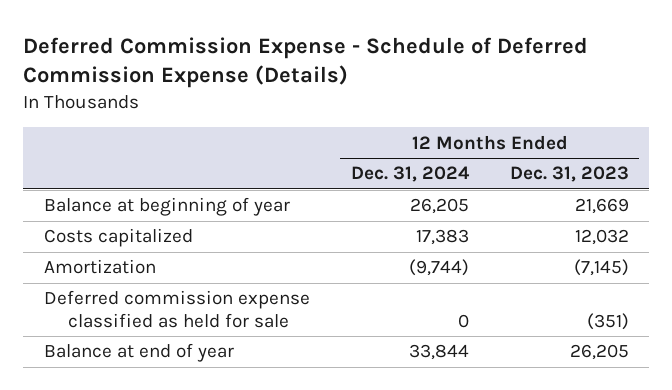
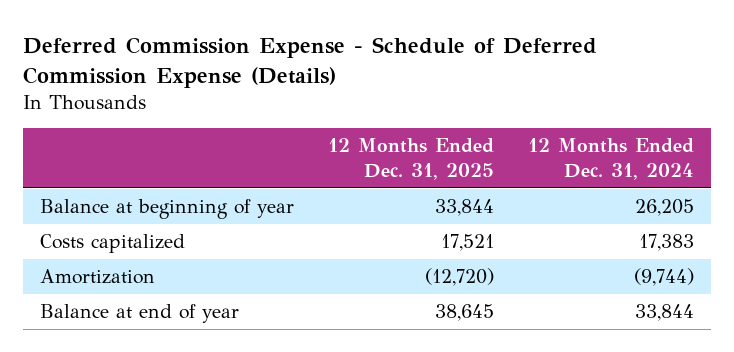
[509,166,629,183] Dec. 31, 2023 -> none
none -> [328,138,495,180] 12 Months Ended Dec. 31, 2025
[43,290,310,329] Deferred commission expense classified as held for sale -> none

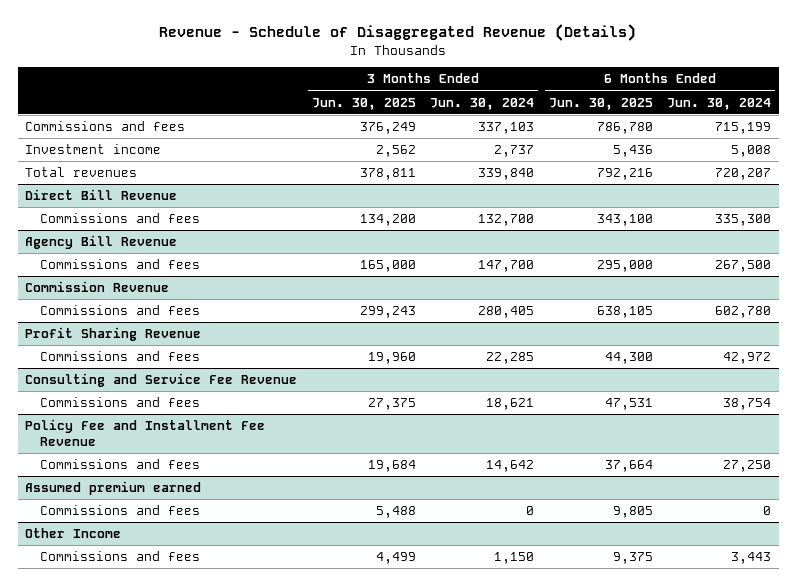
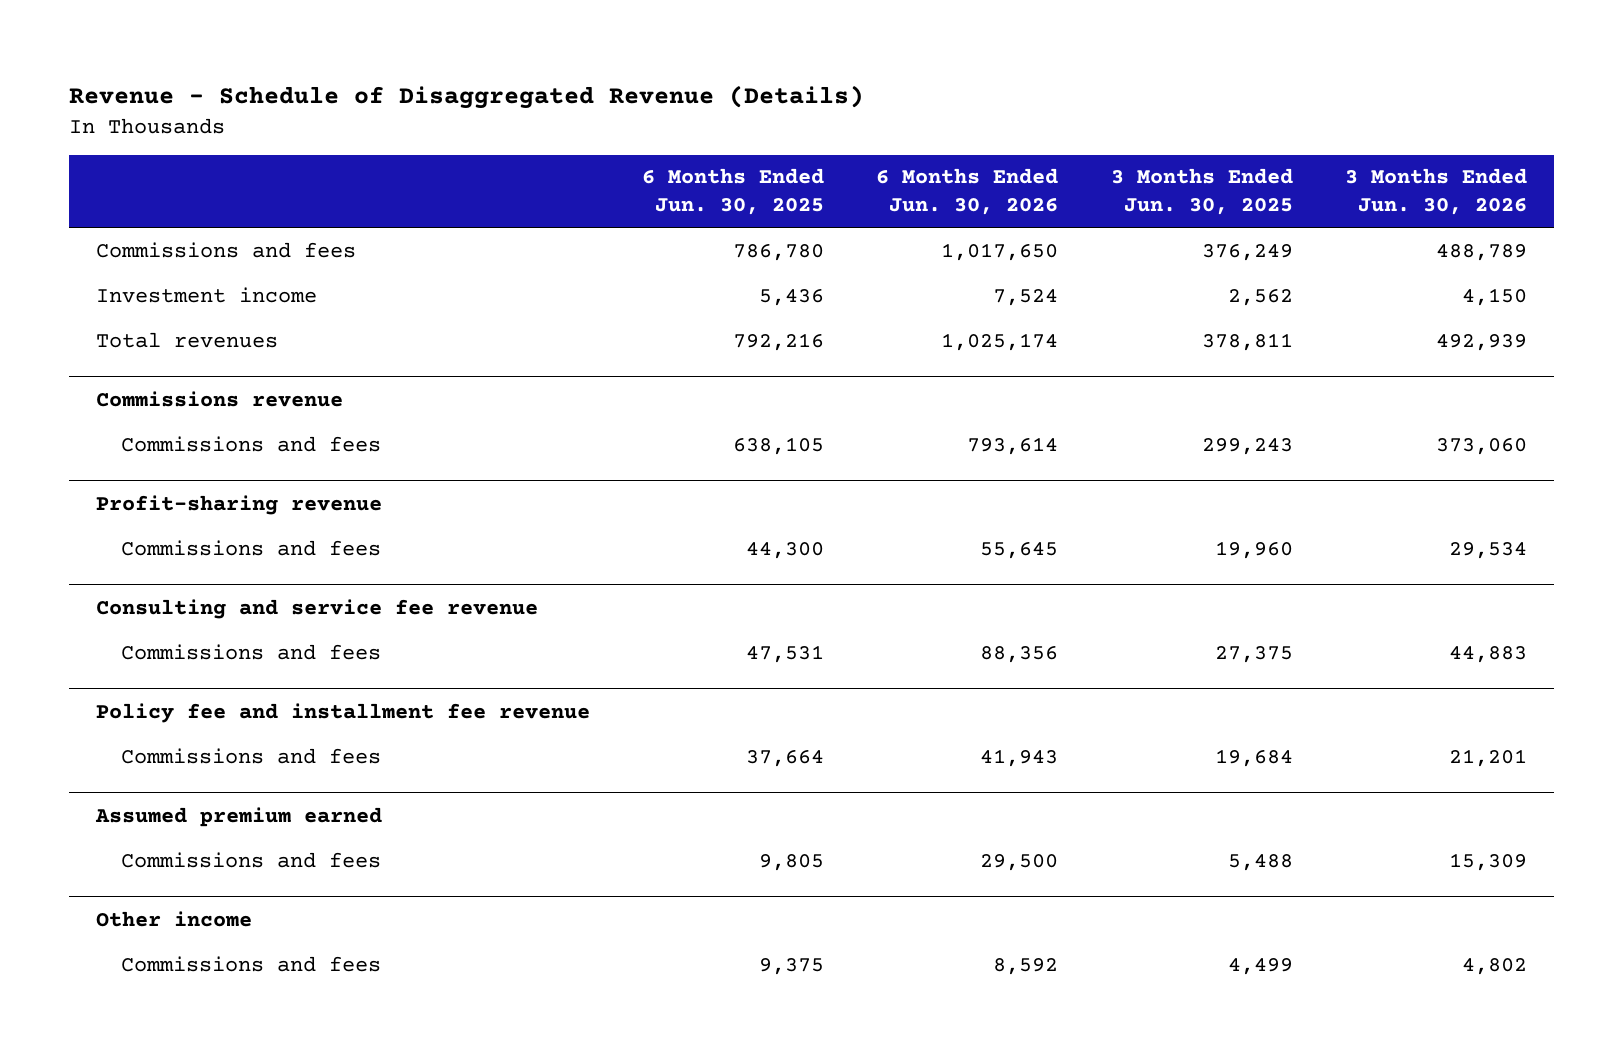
[430,97,535,110] Jun. 30, 2024 -> none
[667,97,772,110] Jun. 30, 2024 -> none
none -> [876,168,1059,216] 6 Months Ended Jun. 30, 2026
none -> [1345,168,1528,216] 3 Months Ended Jun. 30, 2026
[24,189,177,201] Direct Bill Revenue -> none
[40,213,201,224] Commissions and fees -> none
[24,235,177,250] Agency Bill Revenue -> none
[40,259,201,270] Commissions and fees -> none
[24,281,169,293] Commission Revenue -> [95,390,343,407] Commissions revenue
[24,327,201,342] Profit Sharing Revenue -> [95,494,382,515] Profit-sharing revenue
[24,373,297,388] Consulting and Service Fee Revenue -> [95,598,538,619] Consulting and service fee revenue
[24,419,265,447] Policy Fee and Installment Fee Revenue -> [95,702,590,723] Policy fee and installment fee revenue
[24,528,121,539] Other Income -> [95,910,252,927] Other income

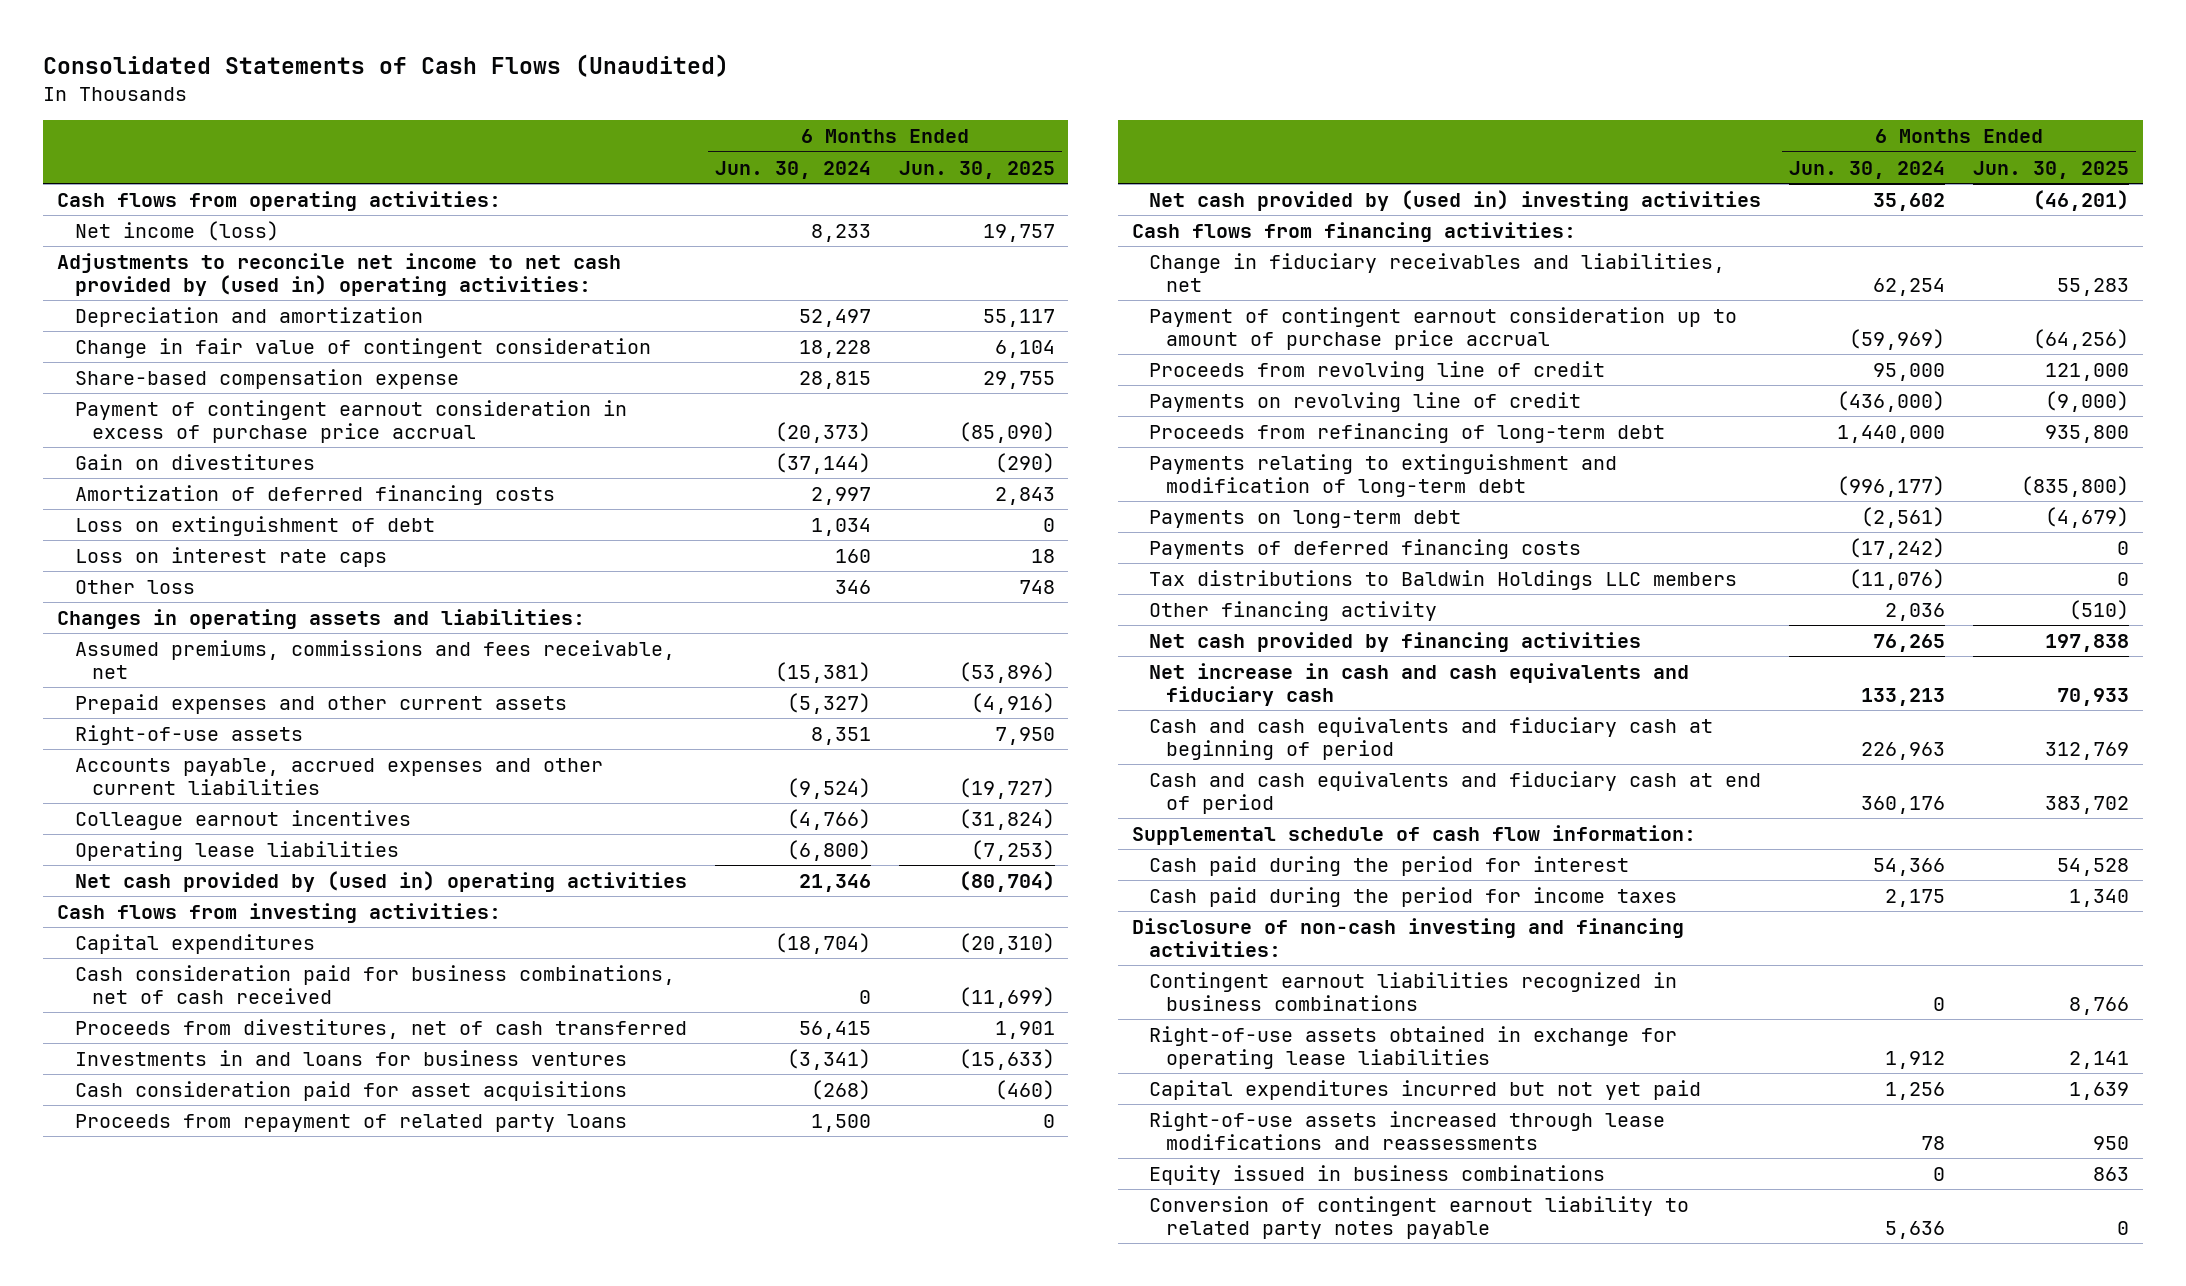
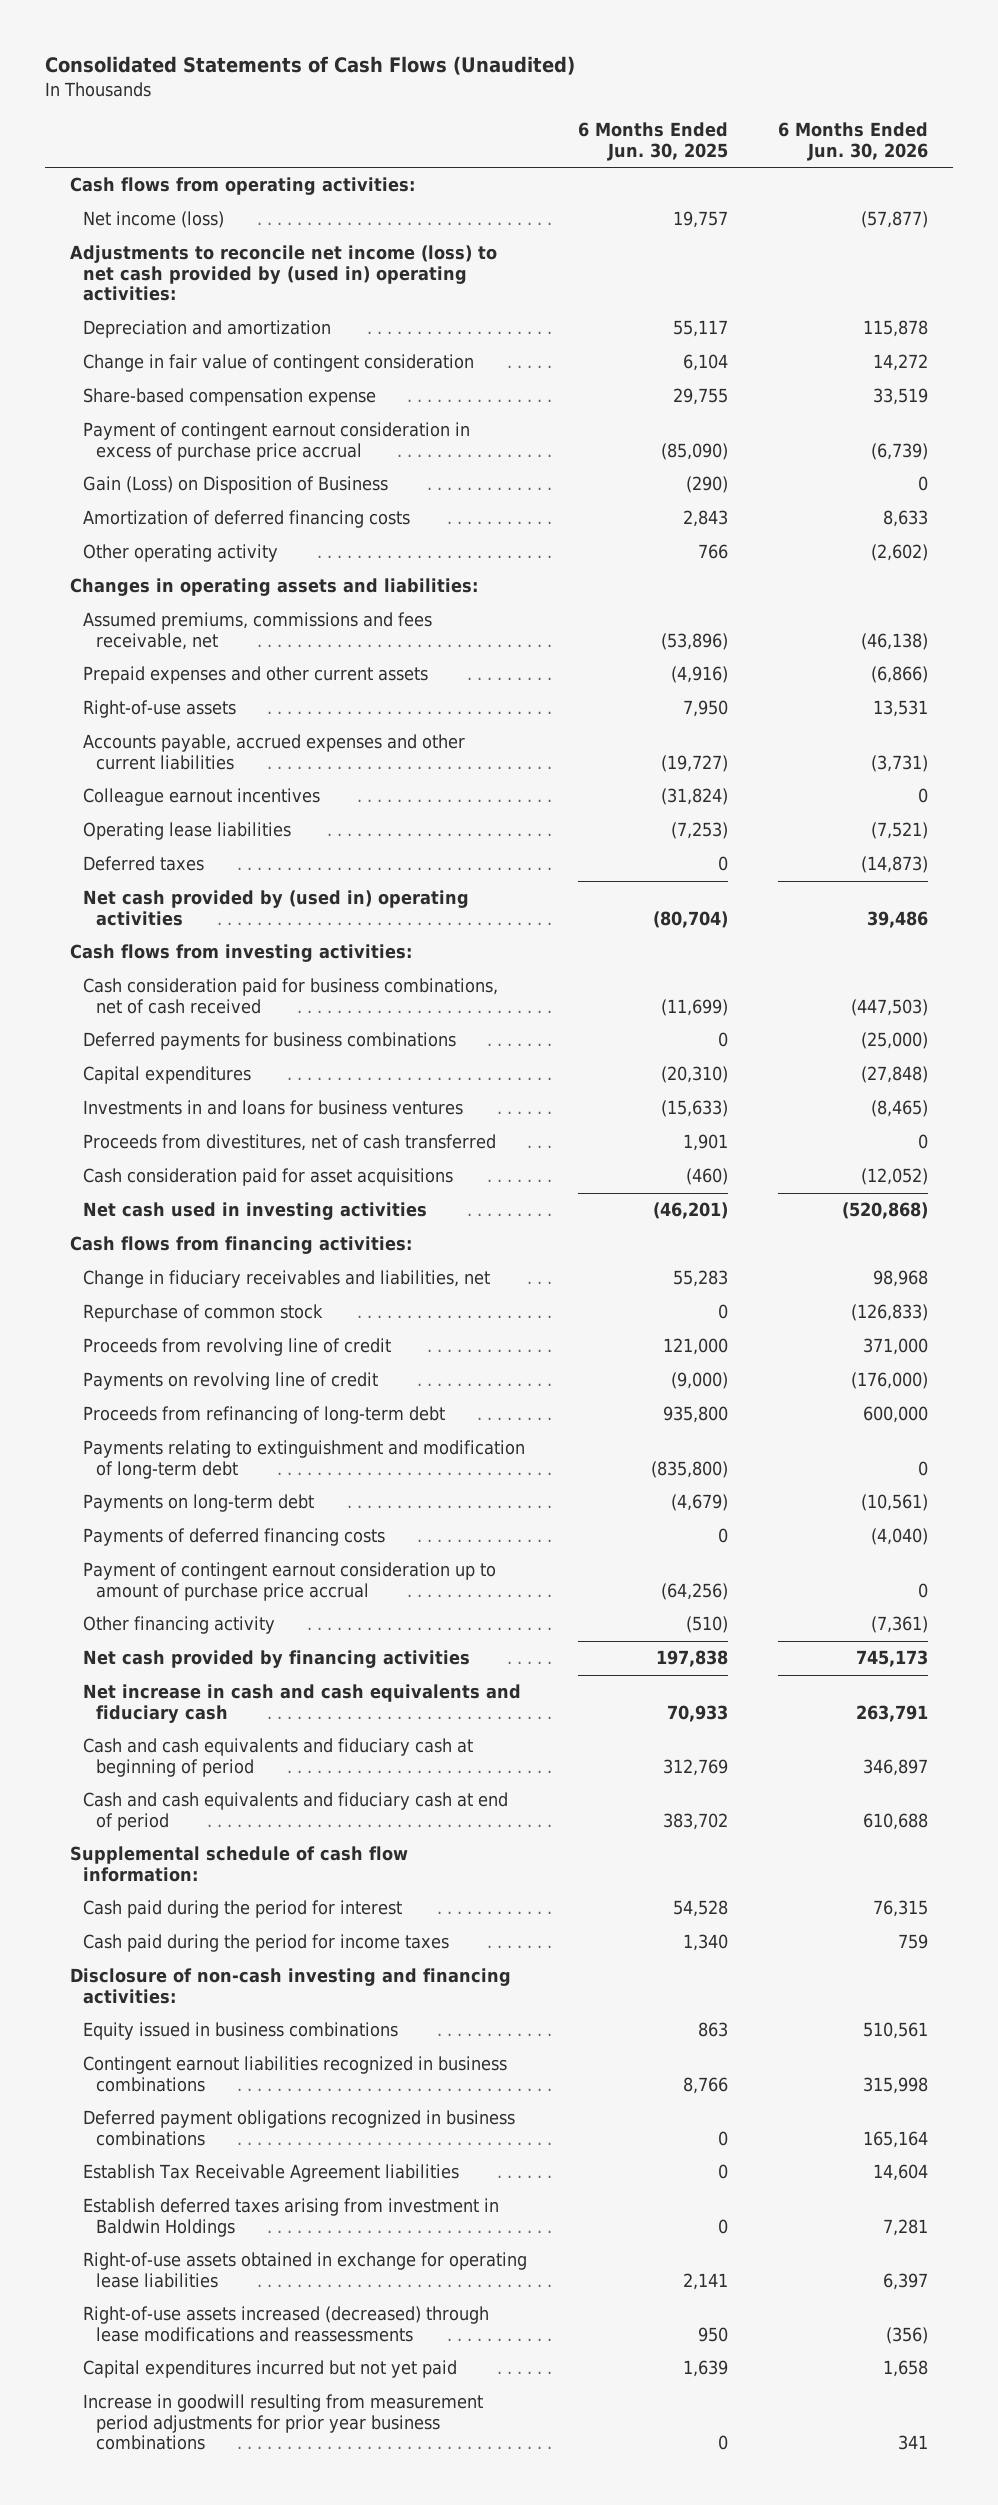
[714,160,871,179] Jun. 30, 2024 -> none
none -> [778,122,929,161] 6 Months Ended Jun. 30, 2026
[57,252,622,296] Adjustments to reconcile net income to net cash provided by (used in) operating activities: -> [70,245,498,302] Adjustments to reconcile net income (loss) to net cash provided by (used in) operating activities:
[74,453,315,470] Gain on divestitures -> [83,476,389,495] Gain (Loss) on Disposition of Business
[74,515,435,536] Loss on extinguishment of debt -> none
[74,546,387,567] Loss on interest rate caps -> none
[74,579,195,594] Other loss -> [83,544,279,563] Other operating activity
[1018,579,1055,594] 748 -> [697,544,728,560] 766
none -> [83,856,205,872] Deferred taxes
none -> [83,1032,457,1051] Deferred payments for business combinations
[74,933,315,954] Capital expenditures -> [83,1066,252,1085] Capital expenditures
[74,1018,687,1039] Proceeds from divestitures, net of cash transferred -> [83,1134,497,1152] Proceeds from divestitures, net of cash transferred
[74,1113,627,1132] Proceeds from repayment of related party loans -> none
[1148,189,1761,211] Net cash provided by (used in) investing activities -> [83,1202,428,1221] Net cash used in investing activities
none -> [83,1304,324,1323] Repurchase of common stock
[1148,569,1737,590] Tax distributions to Baldwin Holdings LLC members -> none
[1148,306,1737,350] Payment of contingent earnout consideration up to amount of purchase price accrual -> [83,1562,497,1601] Payment of contingent earnout consideration up to amount of purchase price accrual
[1148,1164,1605,1185] Equity issued in business combinations -> [83,2022,399,2041] Equity issued in business combinations
none -> [83,2110,516,2146] Deferred payment obligations recognized in business combinations
none -> [83,2164,460,2183] Establish Tax Receivable Agreement liabilities
none -> [83,2198,500,2237] Establish deferred taxes arising from investment in Baldwin Holdings
none -> [83,2306,490,2342] Right-of-use assets increased (decreased) through lease modifications and reassessments
[1148,1110,1665,1150] Right-of-use assets increased through lease modifications and reassessments -> none
[1148,1195,1689,1239] Conversion of contingent earnout liability to related party notes payable -> none
none -> [83,2394,484,2451] Increase in goodwill resulting from measurement period adjustments for prior year business combinations

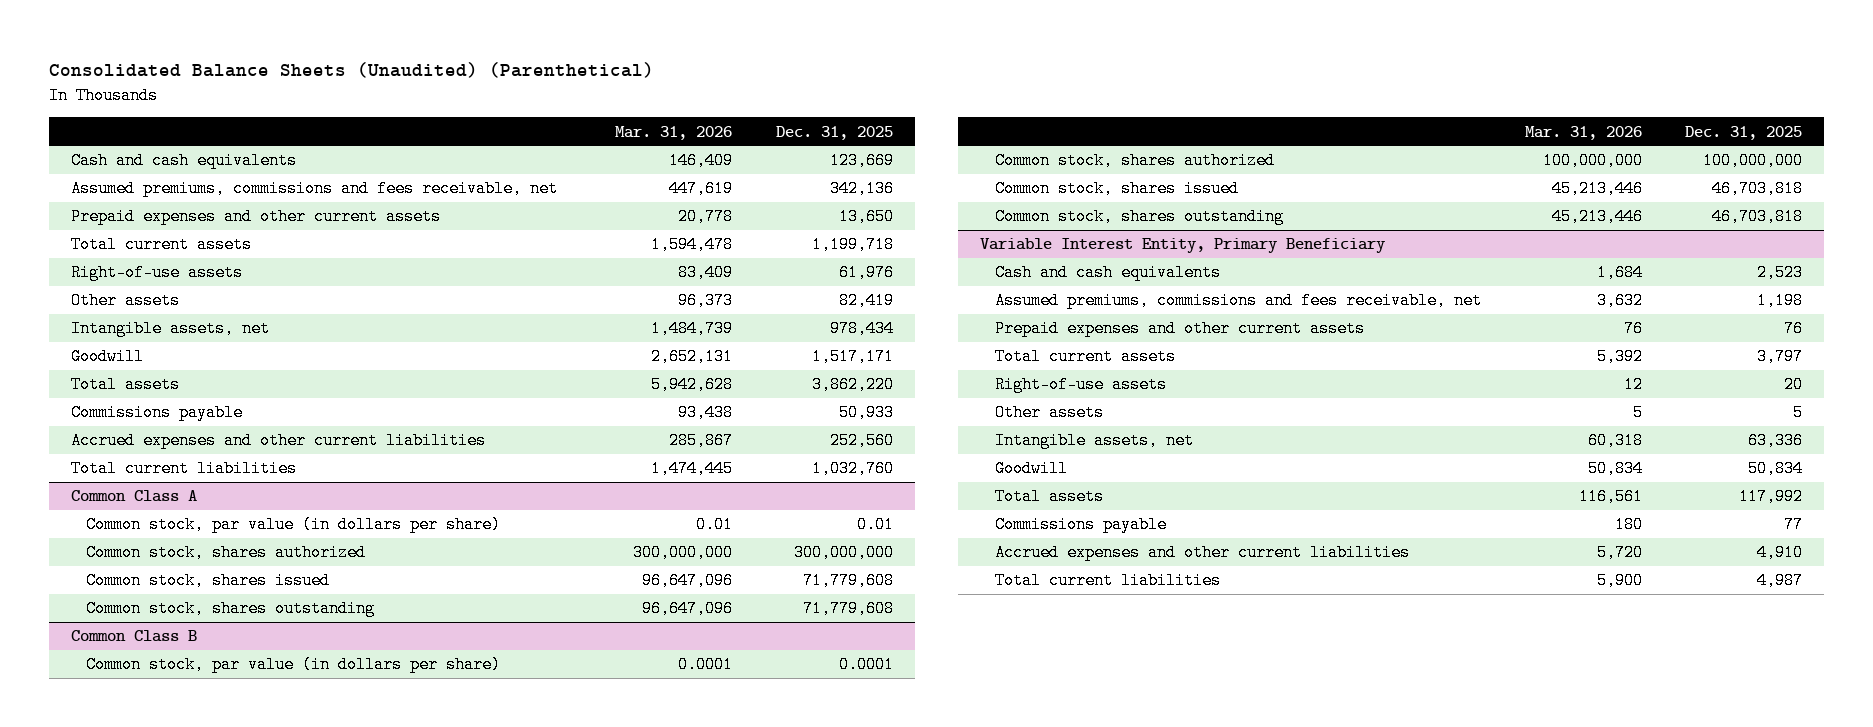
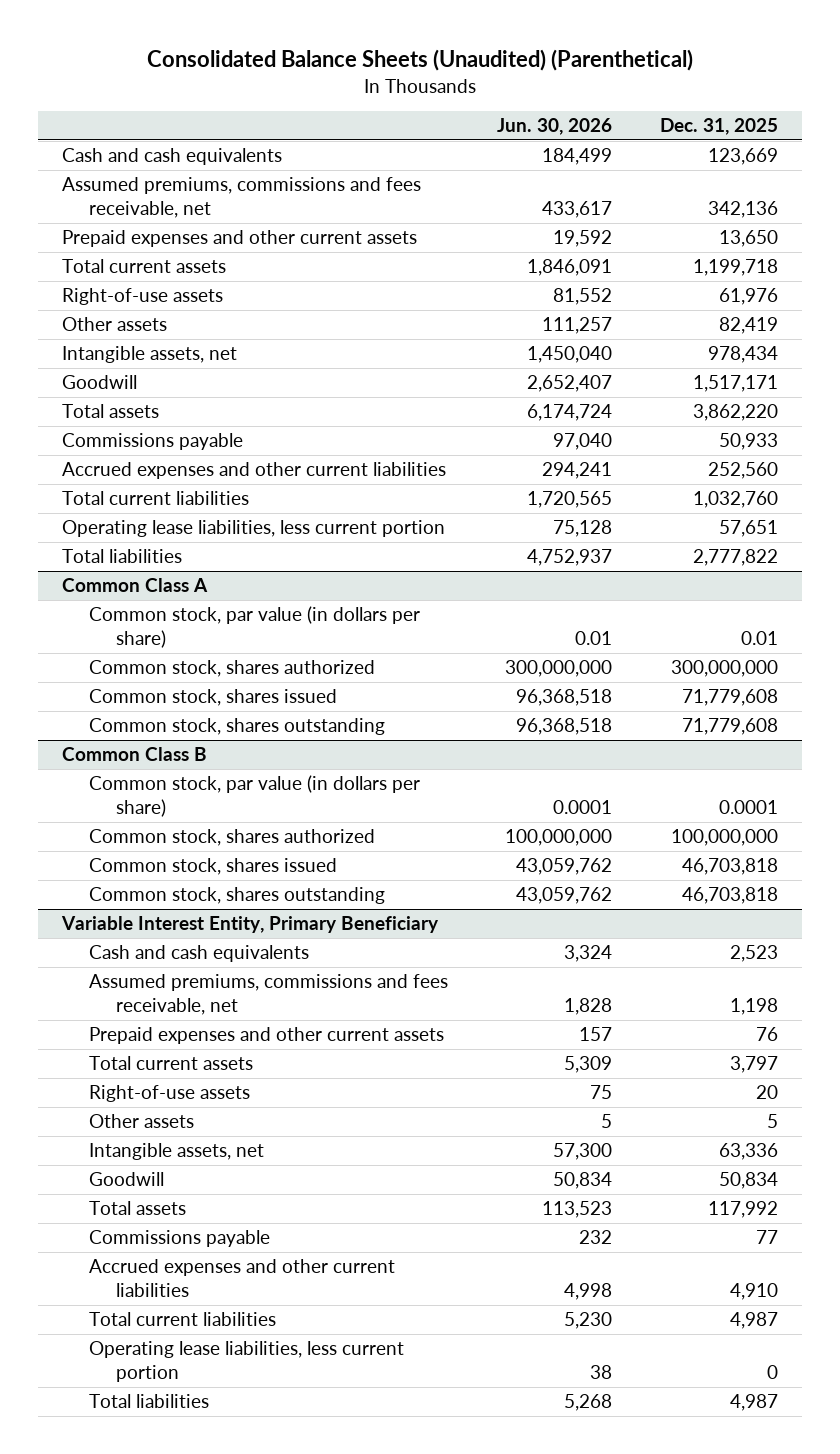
[615,125,733,140] Mar. 31, 2026 -> none
none -> [496,118,612,136] Jun. 30, 2026
none -> [62,520,446,538] Operating lease liabilities, less current portion
none -> [62,549,183,564] Total liabilities
none -> [89,1341,405,1383] Operating lease liabilities, less current portion
none -> [89,1394,210,1409] Total liabilities

